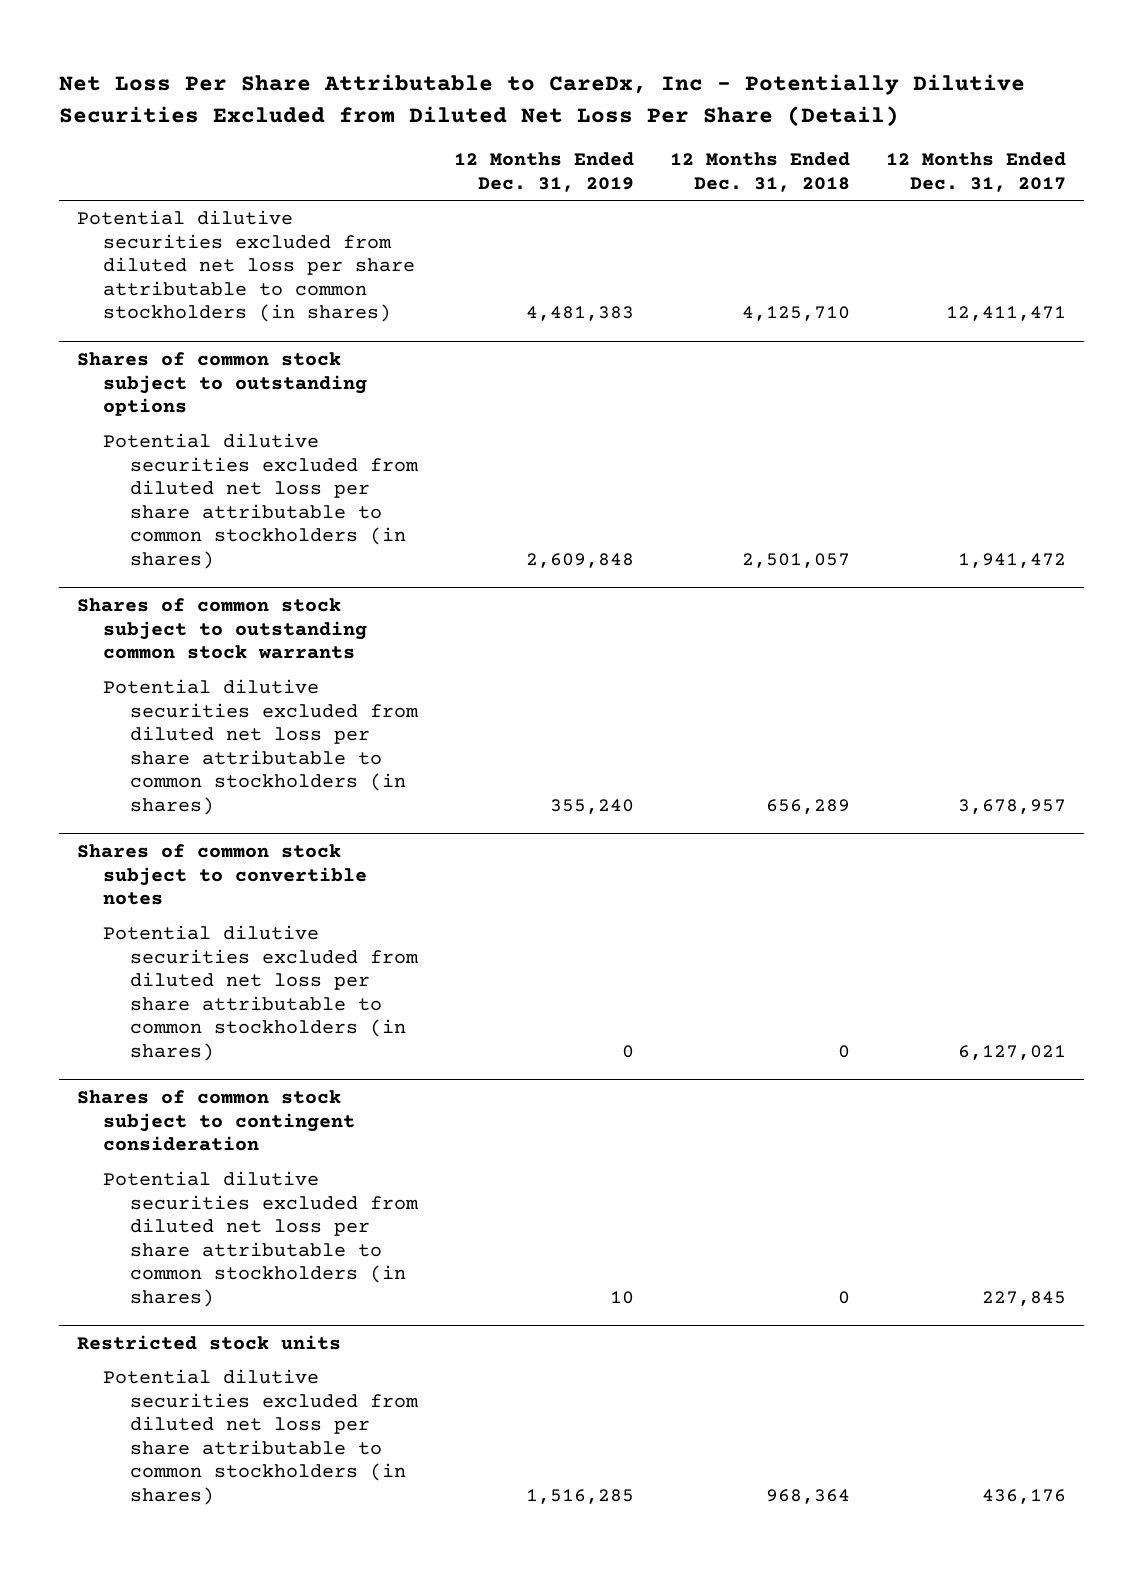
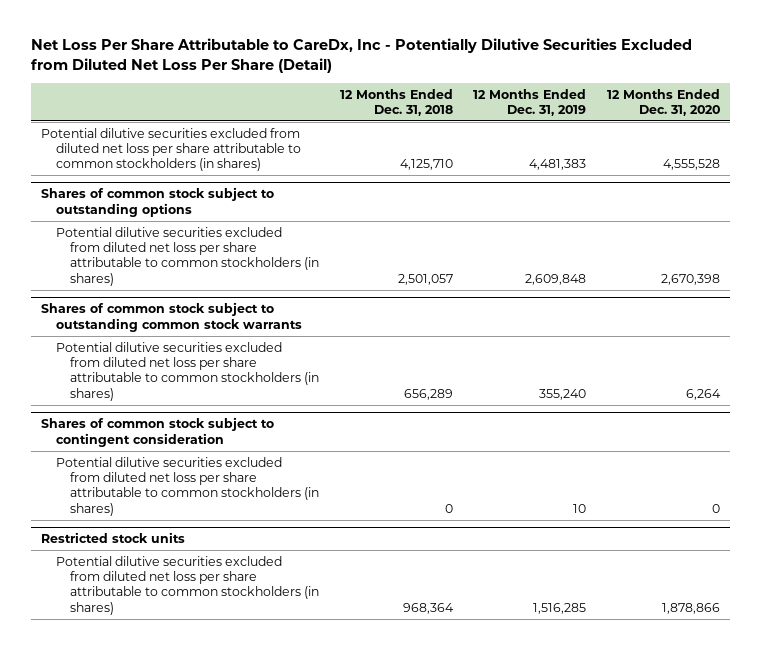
[885,152,1066,192] 12 Months Ended Dec. 31, 2017 -> none
none -> [606,88,720,117] 12 Months Ended Dec. 31, 2020
[77,843,368,906] Shares of common stock subject to convertible notes -> none
[103,925,419,1061] Potential dilutive securities excluded from diluted net loss per share attributable to common stockholders (in shares) -> none

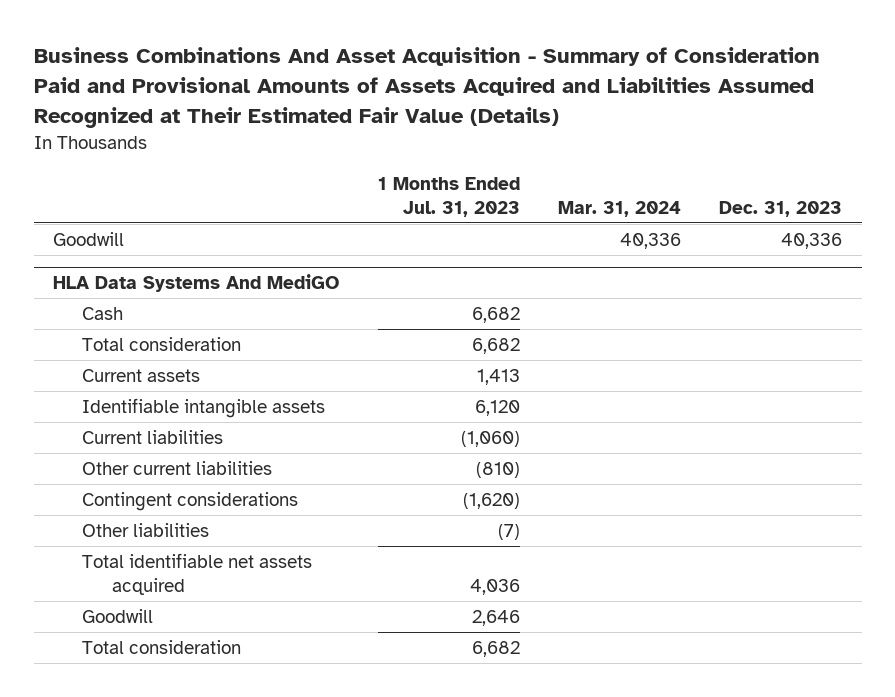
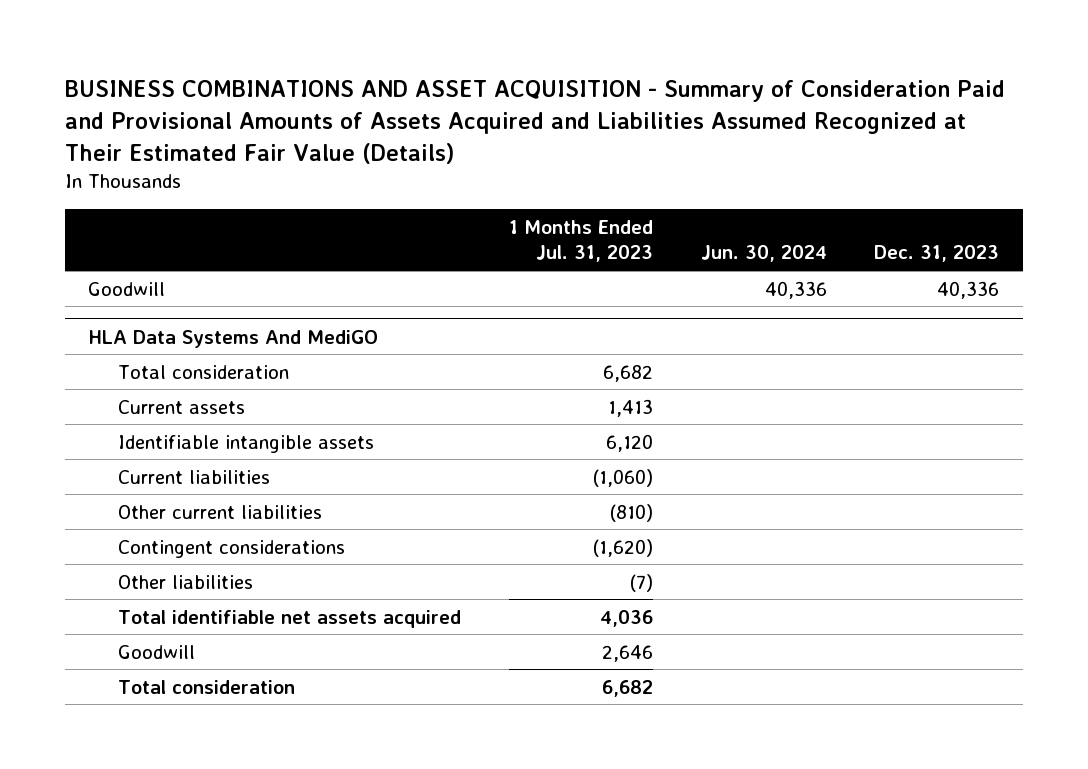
[33,47,820,128] Business Combinations And Asset Acquisition - Summary of Consideration Paid and Provisional Amounts of Assets Acquired and Liabilities Assumed Recognized at Their Estimated Fair Value (Details) -> [64,79,1005,164] BUSINESS COMBINATIONS AND ASSET ACQUISITION - Summary of Consideration Paid and Provisional Amounts of Assets Acquired and Liabilities Assumed Recognized at Their Estimated Fair Value (Details)
[558,201,682,218] Mar. 31, 2024 -> none
none -> [700,245,827,263] Jun. 30, 2024
[82,306,124,320] Cash -> none

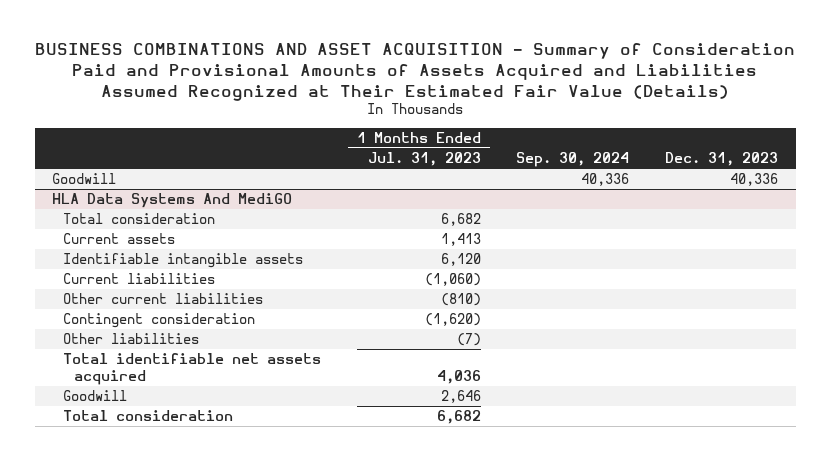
[700,245,827,263] Jun. 30, 2024 -> none
none -> [516,152,630,168] Sep. 30, 2024
[118,539,346,558] Contingent considerations -> [63,313,256,329] Contingent consideration

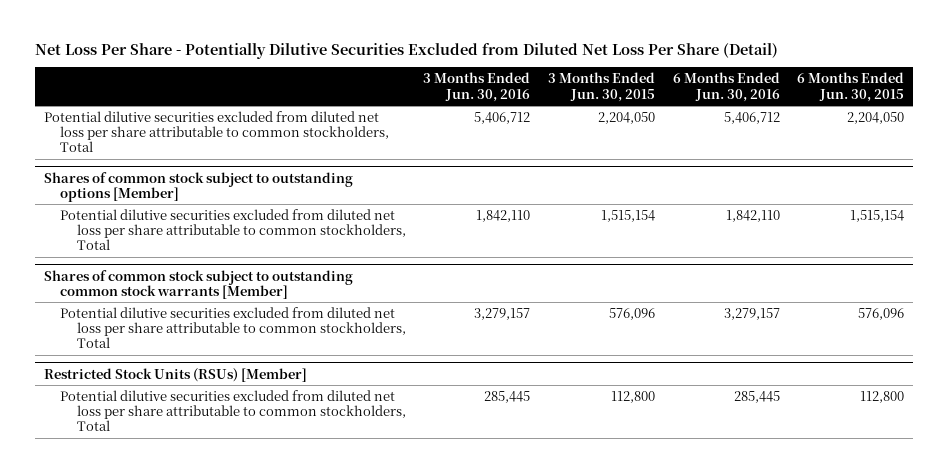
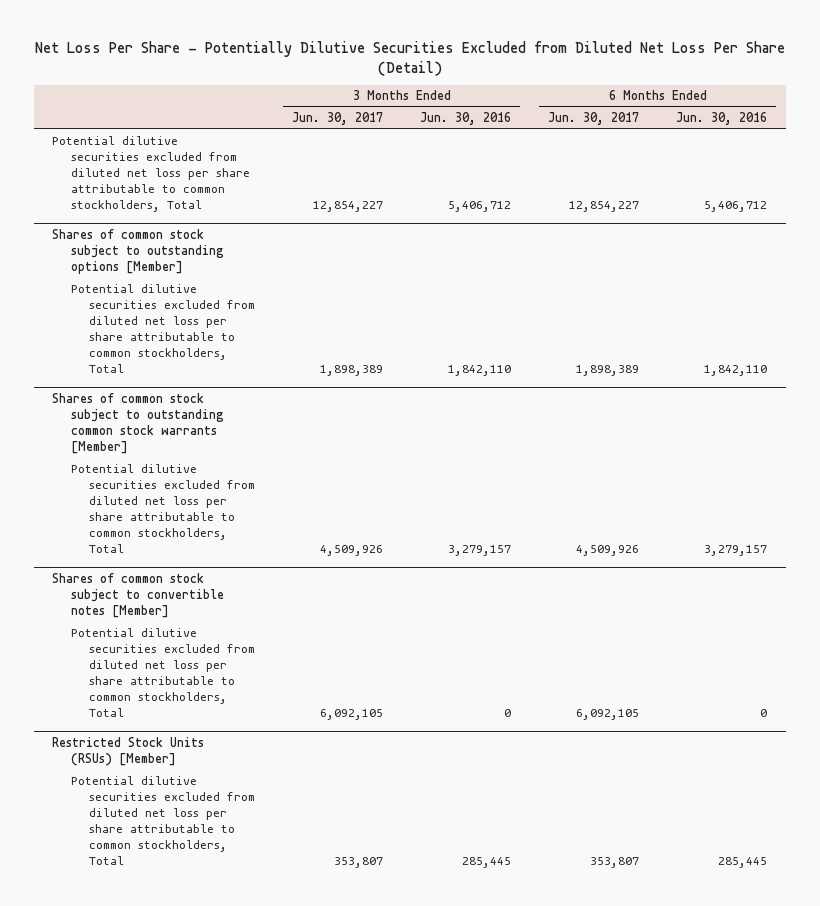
[547,72,655,102] 3 Months Ended Jun. 30, 2015 -> none
[797,72,905,102] 6 Months Ended Jun. 30, 2015 -> none
none -> [292,112,384,126] Jun. 30, 2017
none -> [548,112,640,126] Jun. 30, 2017
none -> [52,573,224,619] Shares of common stock subject to convertible notes [Member]
none -> [70,628,256,718] Potential dilutive securities excluded from diluted net loss per share attributable to common stockholders, Total

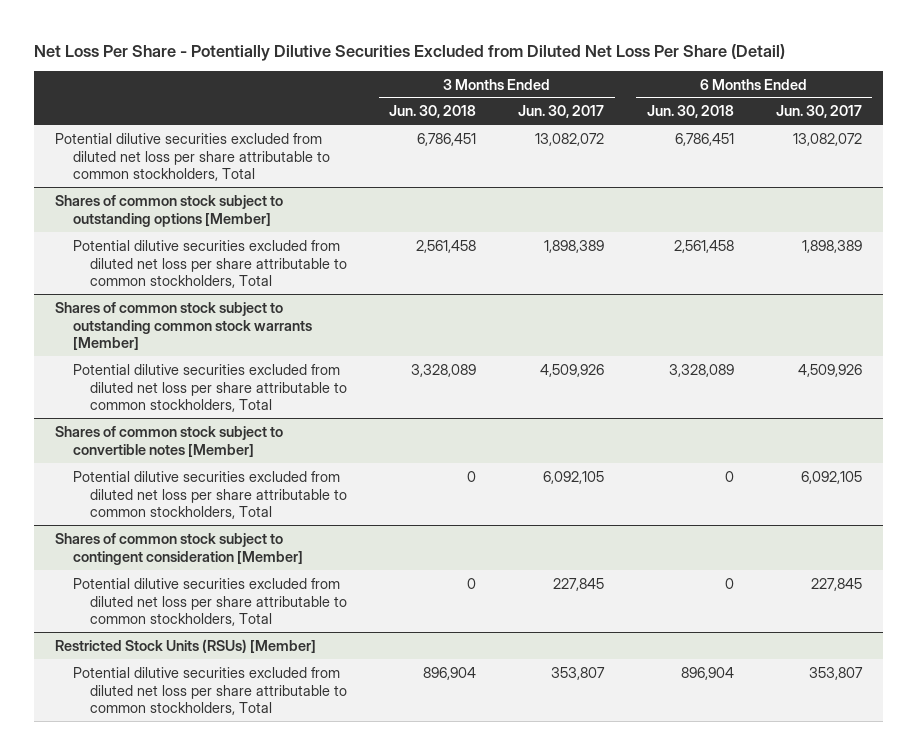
[420,112,512,126] Jun. 30, 2016 -> none
[676,112,768,126] Jun. 30, 2016 -> none
none -> [389,105,477,119] Jun. 30, 2018
none -> [646,105,734,119] Jun. 30, 2018
[313,201,384,213] 12,854,227 -> [535,132,605,146] 13,082,072
[569,201,640,213] 12,854,227 -> [792,132,862,146] 13,082,072
none -> [55,532,303,565] Shares of common stock subject to contingent consideration [Member]
none -> [72,577,348,627] Potential dilutive securities excluded from diluted net loss per share attributable to common stockholders, Total

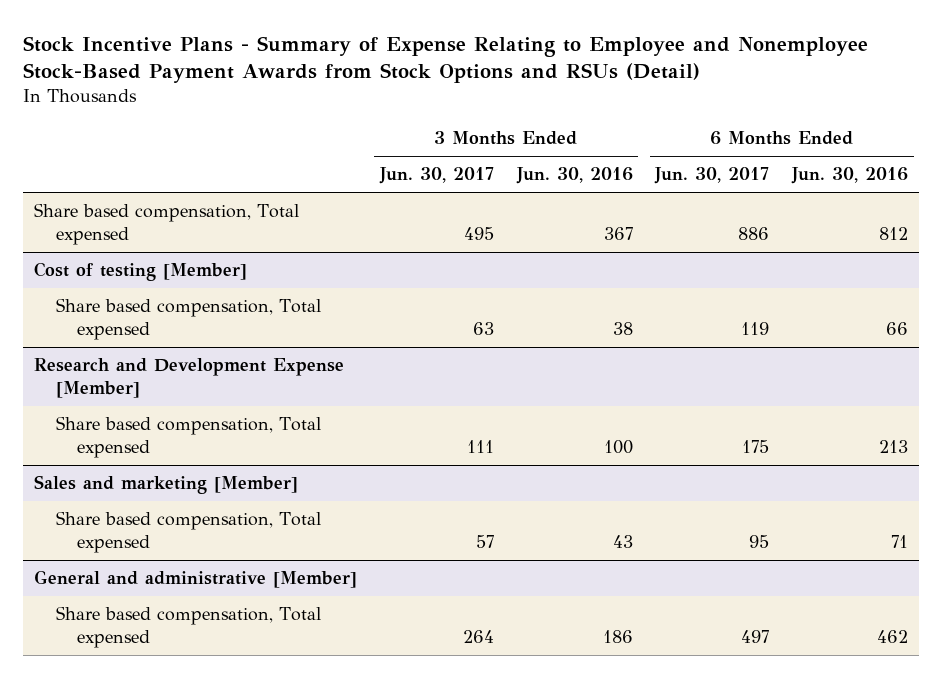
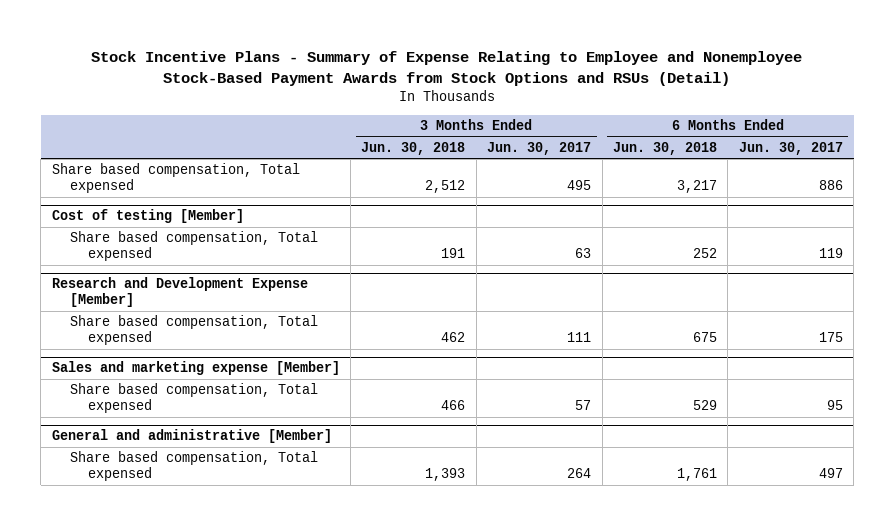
[515,167,633,185] Jun. 30, 2016 -> none
[790,167,908,185] Jun. 30, 2016 -> none
none -> [361,141,466,155] Jun. 30, 2018
none -> [612,141,717,155] Jun. 30, 2018
[34,475,299,495] Sales and marketing [Member] -> [51,361,340,376] Sales and marketing expense [Member]

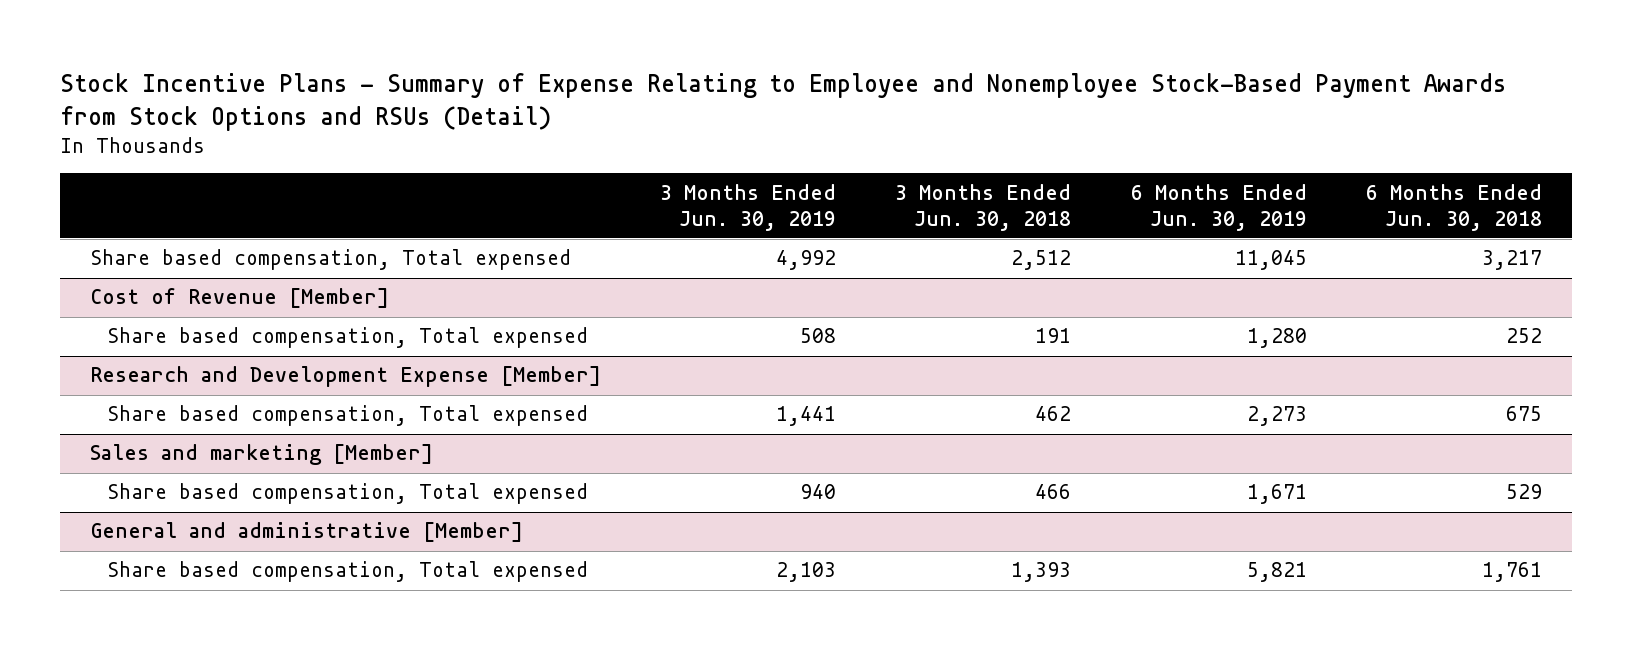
[487,141,592,155] Jun. 30, 2017 -> none
[738,141,843,155] Jun. 30, 2017 -> none
none -> [660,183,837,231] 3 Months Ended Jun. 30, 2019
none -> [1130,183,1307,231] 6 Months Ended Jun. 30, 2019
[51,209,244,224] Cost of testing [Member] -> [89,288,389,309] Cost of Revenue [Member]
[51,361,340,376] Sales and marketing expense [Member] -> [89,444,433,466] Sales and marketing [Member]

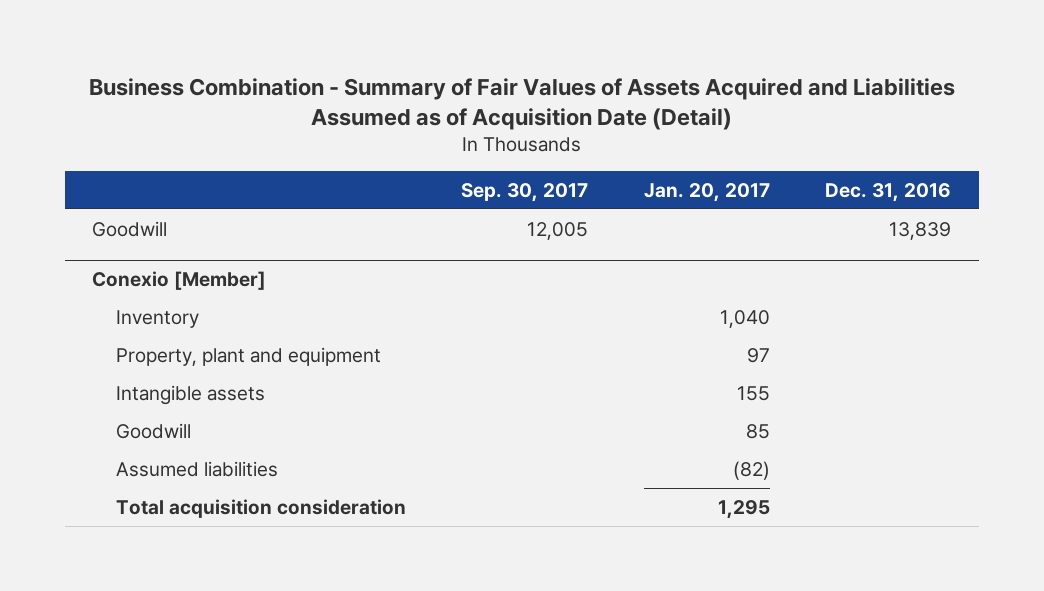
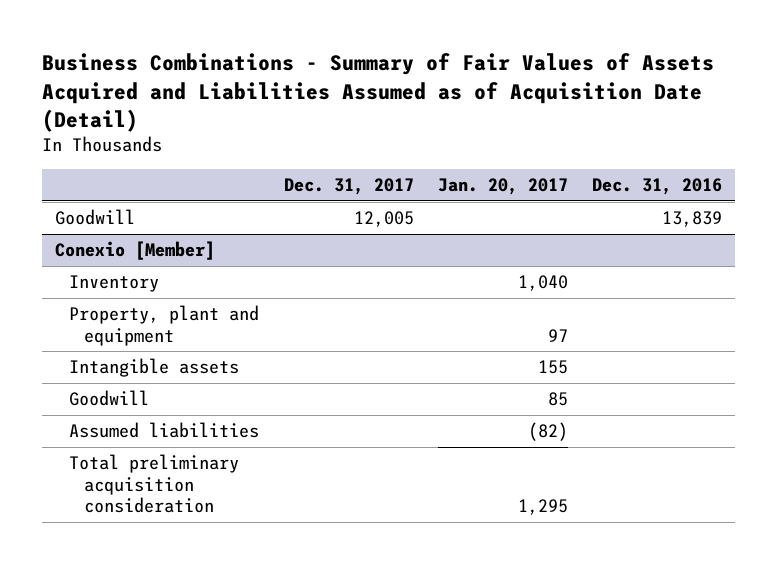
[88,77,955,131] Business Combination - Summary of Fair Values of Assets Acquired and Liabilities Assumed as of Acquisition Date (Detail) -> [42,53,715,132] Business Combinations - Summary of Fair Values of Assets Acquired and Liabilities Assumed as of Acquisition Date (Detail)
[461,182,589,202] Sep. 30, 2017 -> none
none -> [283,178,414,196] Dec. 31, 2017
[115,498,406,518] Total acquisition consideration -> [69,454,240,514] Total preliminary acquisition consideration

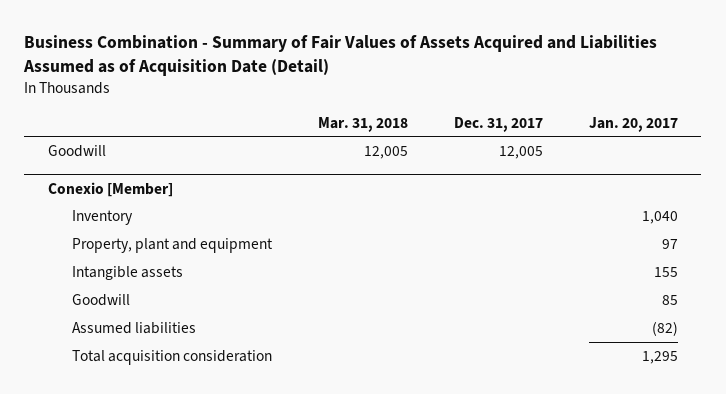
[42,53,715,132] Business Combinations - Summary of Fair Values of Assets Acquired and Liabilities Assumed as of Acquisition Date (Detail) -> [23,35,658,77] Business Combination - Summary of Fair Values of Assets Acquired and Liabilities Assumed as of Acquisition Date (Detail)
[592,178,723,196] Dec. 31, 2016 -> none
none -> [317,116,408,132] Mar. 31, 2018
[69,454,240,514] Total preliminary acquisition consideration -> [71,349,272,365] Total acquisition consideration

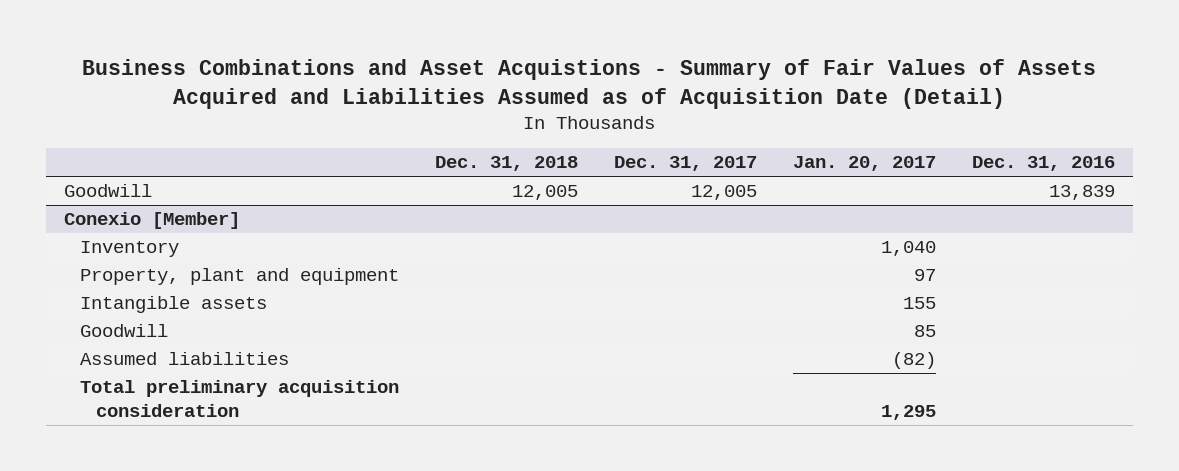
[23,35,658,77] Business Combination - Summary of Fair Values of Assets Acquired and Liabilities Assumed as of Acquisition Date (Detail) -> [82,58,1097,110] Business Combinations and Asset Acquistions - Summary of Fair Values of Assets Acquired and Liabilities Assumed as of Acquisition Date (Detail)
[317,116,408,132] Mar. 31, 2018 -> none
none -> [435,156,579,172] Dec. 31, 2018
none -> [971,156,1115,172] Dec. 31, 2016
[71,349,272,365] Total acquisition consideration -> [80,380,400,417] Total preliminary acquisition consideration

